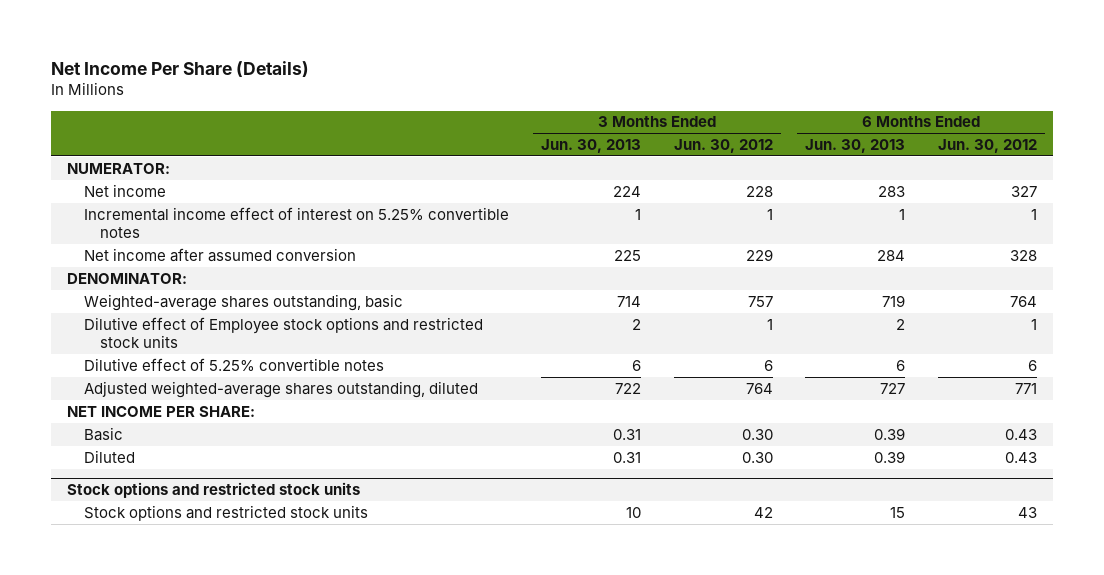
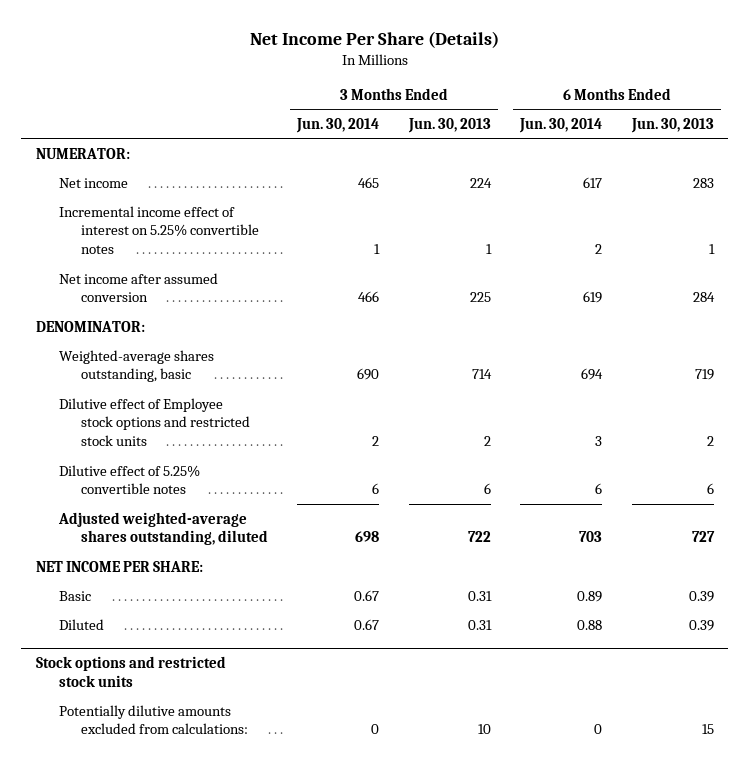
[673,138,773,153] Jun. 30, 2012 -> none
[937,138,1037,153] Jun. 30, 2012 -> none
none -> [296,118,380,134] Jun. 30, 2014
none -> [519,118,603,134] Jun. 30, 2014
[83,504,368,521] Stock options and restricted stock units -> [58,704,249,735] Potentially dilutive amounts excluded from calculations:

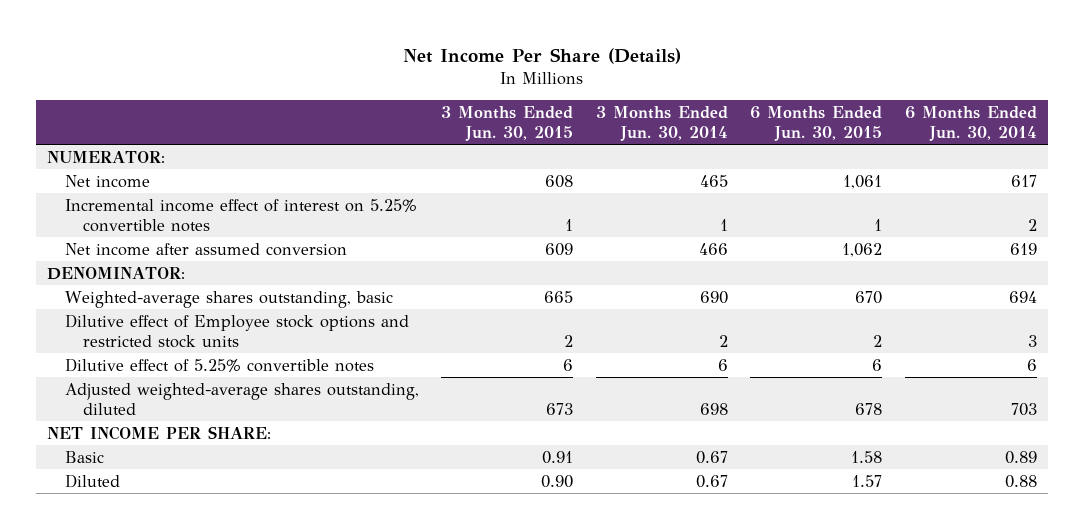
[407,118,491,134] Jun. 30, 2013 -> none
[630,118,714,134] Jun. 30, 2013 -> none
none -> [441,105,574,141] 3 Months Ended Jun. 30, 2015
none -> [750,105,883,141] 6 Months Ended Jun. 30, 2015
[35,656,226,687] Stock options and restricted stock units -> none
[58,704,249,735] Potentially dilutive amounts excluded from calculations: -> none

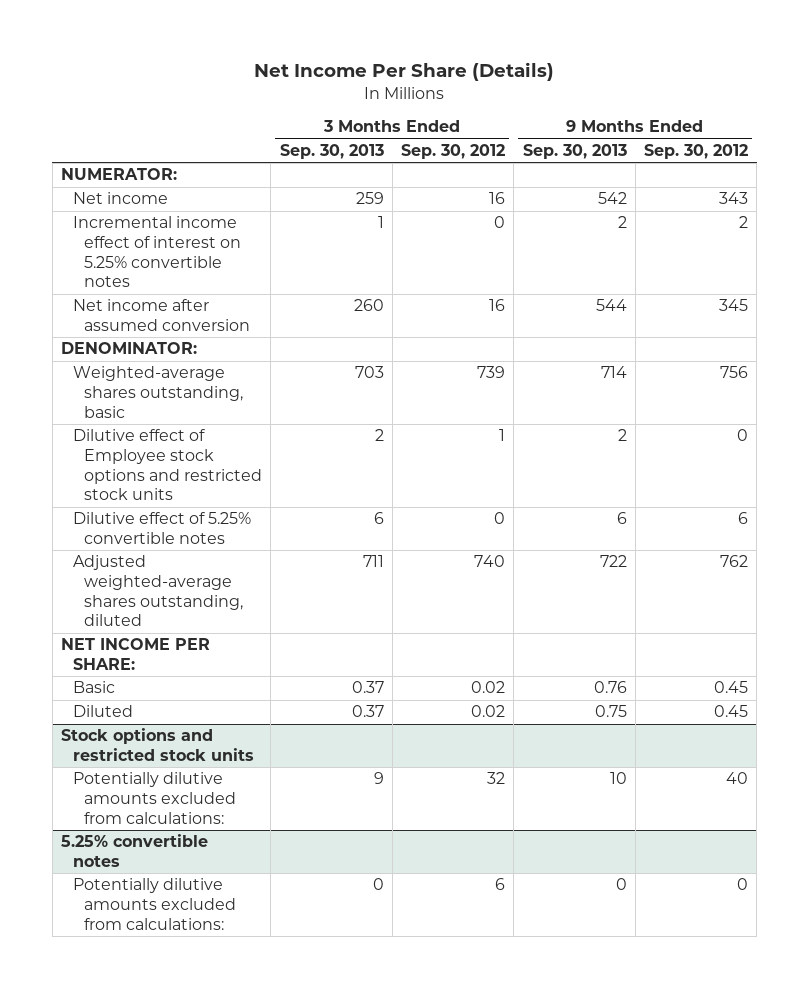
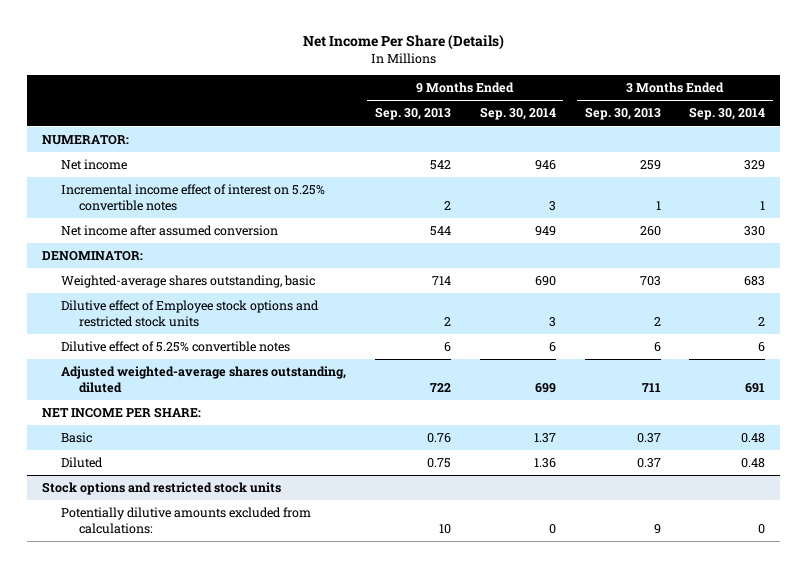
[401,143,506,159] Sep. 30, 2012 -> none
[643,143,748,159] Sep. 30, 2012 -> none
none -> [479,107,556,121] Sep. 30, 2014
none -> [689,107,766,121] Sep. 30, 2014
[60,834,208,868] 5.25% convertible notes -> none
[72,878,237,930] Potentially dilutive amounts excluded from calculations: -> none

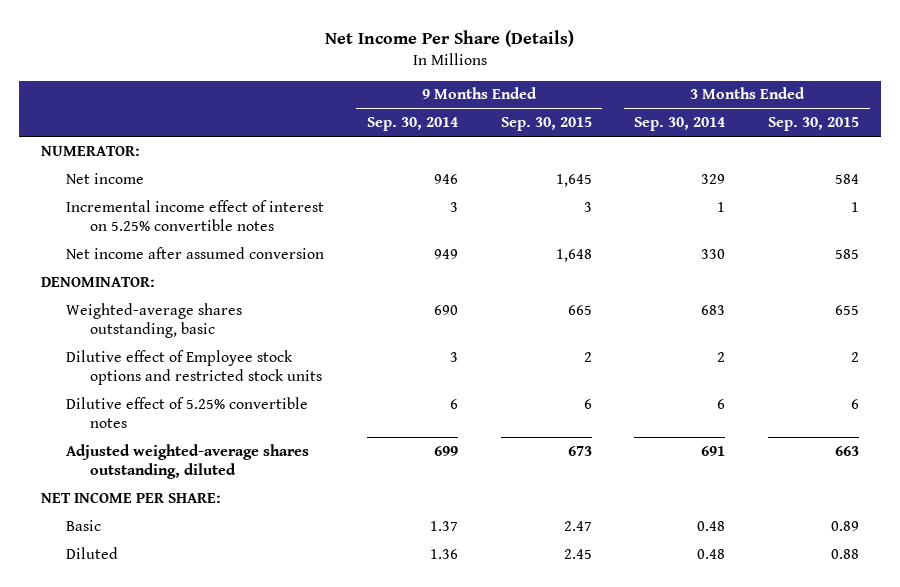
[374,107,451,121] Sep. 30, 2013 -> none
[584,107,661,121] Sep. 30, 2013 -> none
none -> [500,117,592,132] Sep. 30, 2015
none -> [768,117,860,132] Sep. 30, 2015
[41,481,281,495] Stock options and restricted stock units -> none
[60,506,311,534] Potentially dilutive amounts excluded from calculations: -> none

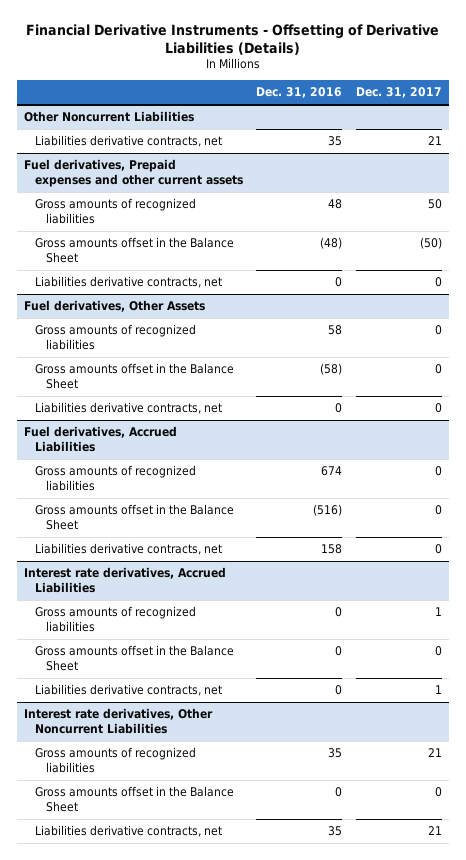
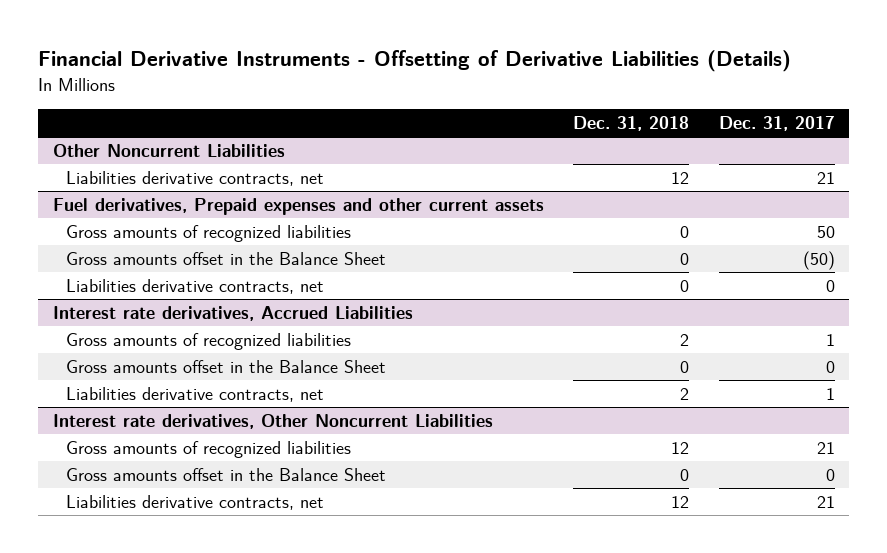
[256,87,343,99] Dec. 31, 2016 -> none
none -> [573,115,690,131] Dec. 31, 2018
[23,300,205,313] Fuel derivatives, Other Assets -> none
[34,324,196,351] Gross amounts of recognized liabilities -> none
[34,363,234,390] Gross amounts offset in the Balance Sheet -> none
[34,402,222,415] Liabilities derivative contracts, net -> none
[23,426,177,453] Fuel derivatives, Accrued Liabilities -> none
[34,465,196,492] Gross amounts of recognized liabilities -> none
[34,504,234,531] Gross amounts offset in the Balance Sheet -> none
[34,543,222,556] Liabilities derivative contracts, net -> none

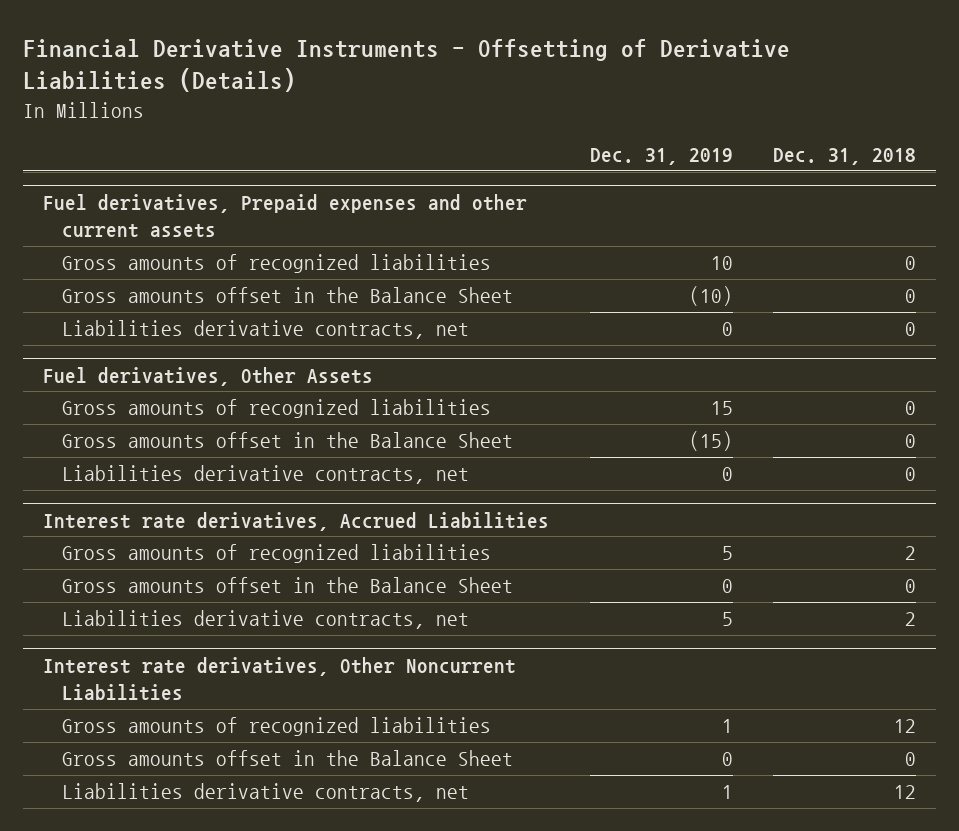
[718,115,835,131] Dec. 31, 2017 -> none
none -> [589,148,733,166] Dec. 31, 2019
[52,144,285,158] Other Noncurrent Liabilities -> none
[66,171,325,187] Liabilities derivative contracts, net -> none
none -> [43,366,374,386] Fuel derivatives, Other Assets
none -> [62,399,492,419] Gross amounts of recognized liabilities
none -> [62,432,514,449] Gross amounts offset in the Balance Sheet
none -> [62,465,470,485] Liabilities derivative contracts, net

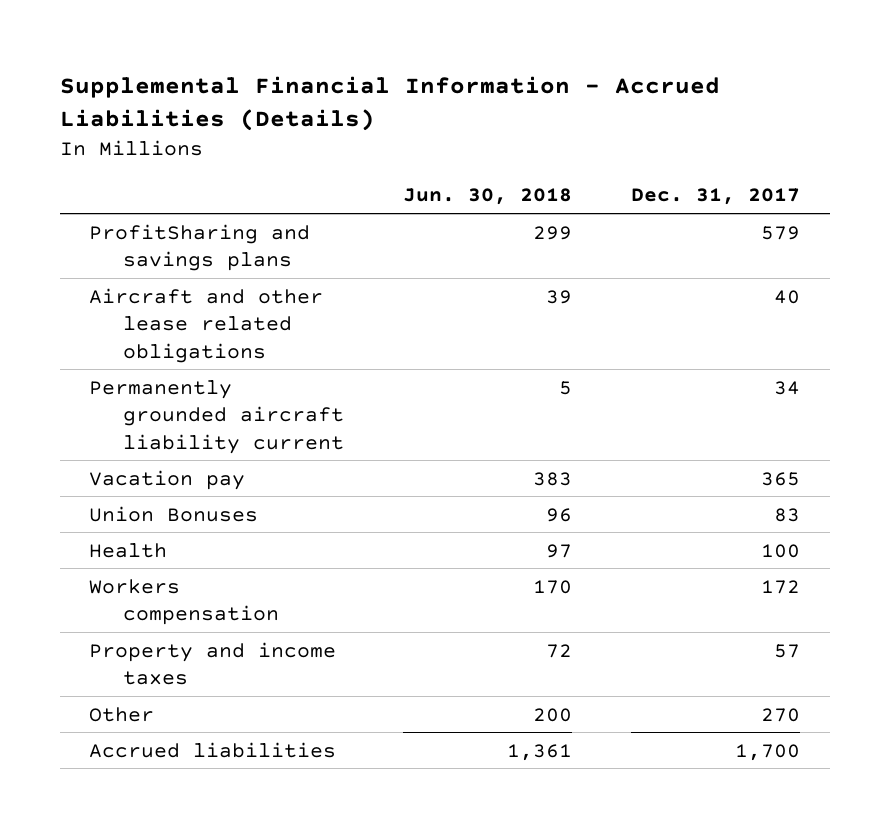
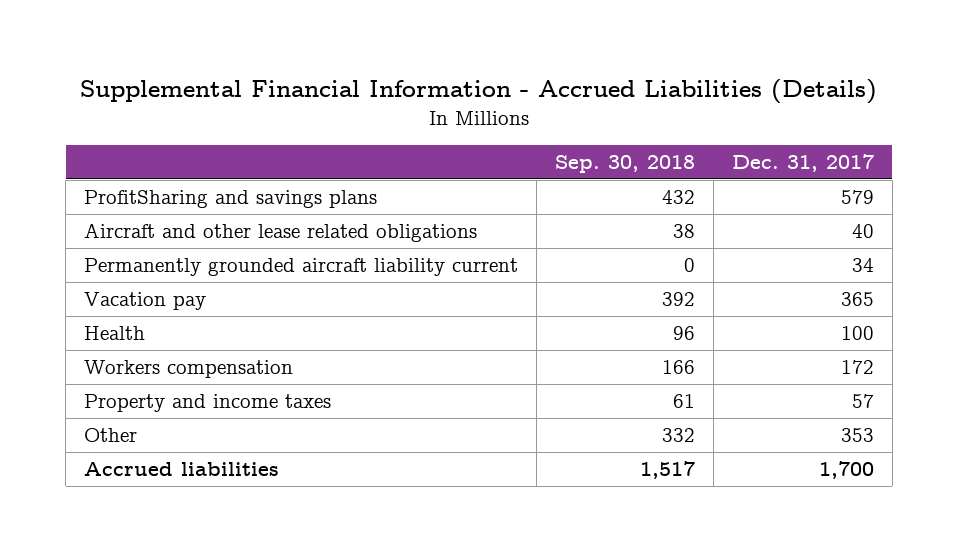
[403,188,573,206] Jun. 30, 2018 -> none
none -> [555,154,696,173] Sep. 30, 2018
[89,505,259,522] Union Bonuses -> none
[761,707,801,722] 270 -> [840,427,874,442] 353

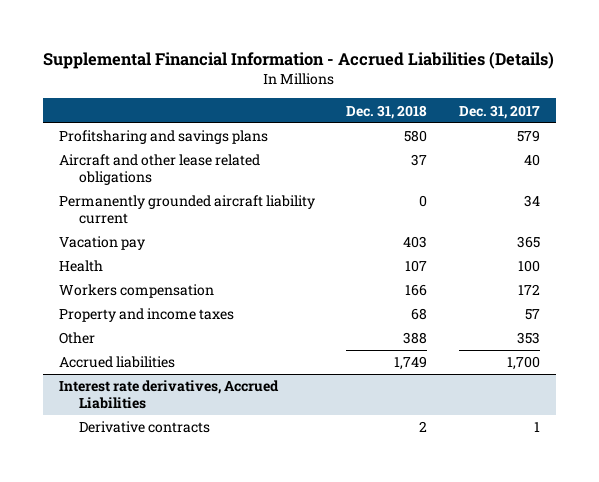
[555,154,696,173] Sep. 30, 2018 -> none
none -> [346,104,428,119] Dec. 31, 2018
[84,189,378,208] ProfitSharing and savings plans -> [58,130,268,145] Profitsharing and savings plans
none -> [58,380,279,410] Interest rate derivatives, Accrued Liabilities
none -> [79,421,211,434] Derivative contracts

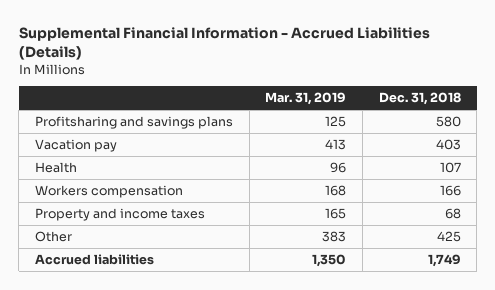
[459,104,541,119] Dec. 31, 2017 -> none
none -> [265,92,347,106] Mar. 31, 2019
[58,154,260,186] Aircraft and other lease related obligations -> none
[58,195,315,225] Permanently grounded aircraft liability current -> none
[403,332,428,345] 388 -> [436,231,461,243] 425
[58,380,279,410] Interest rate derivatives, Accrued Liabilities -> none
[79,421,211,434] Derivative contracts -> none

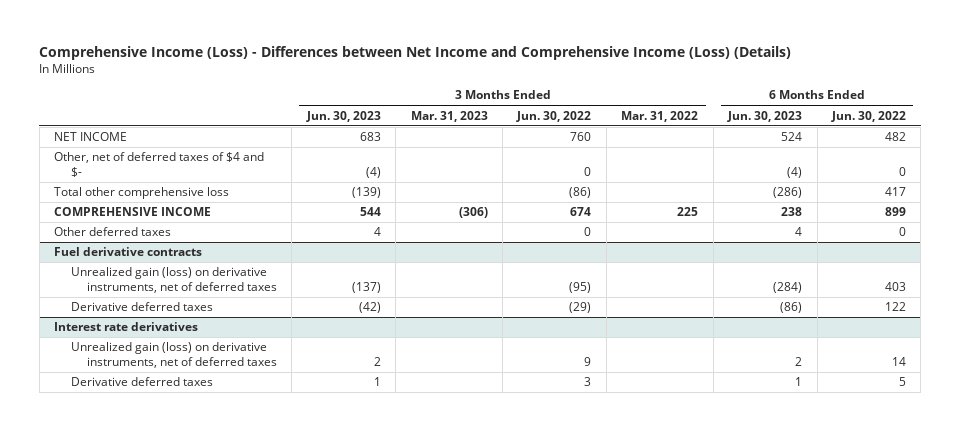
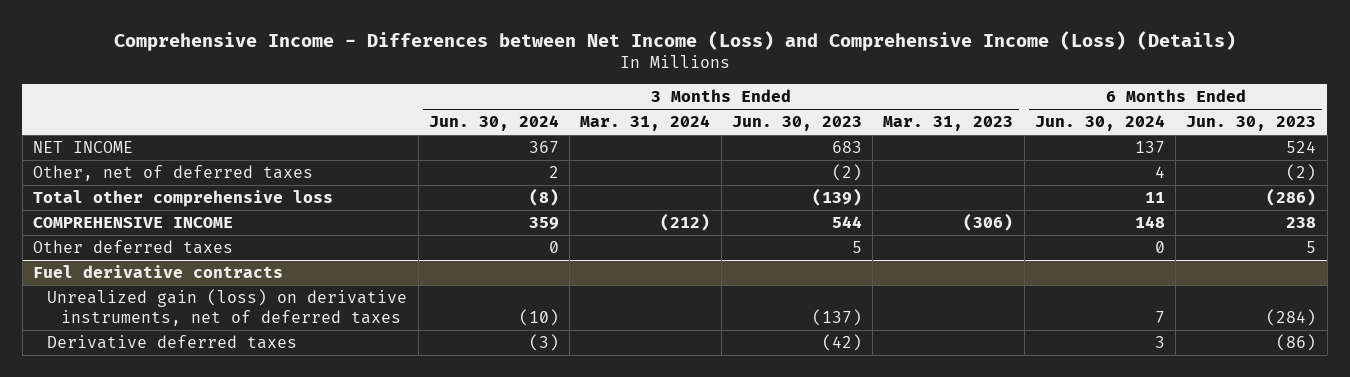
[39,46,792,61] Comprehensive Income (Loss) - Differences between Net Income and Comprehensive Income (Loss) (Details) -> [113,30,1236,51] Comprehensive Income - Differences between Net Income (Loss) and Comprehensive Income (Loss) (Details)
[516,110,592,122] Jun. 30, 2022 -> none
[621,110,699,122] Mar. 31, 2022 -> none
[831,110,907,122] Jun. 30, 2022 -> none
none -> [428,115,559,132] Jun. 30, 2024
none -> [580,115,711,132] Mar. 31, 2024
none -> [1034,115,1165,132] Jun. 30, 2024
[54,152,265,178] Other, net of deferred taxes of $4 and $- -> [33,165,314,182] Other, net of deferred taxes
[365,167,381,179] (4) -> [831,164,862,182] (2)
[787,167,803,179] (4) -> [1286,164,1317,182] (2)
[373,227,381,237] 4 -> [851,241,862,254] 5
[795,227,803,237] 4 -> [1306,241,1317,254] 5
[54,322,199,332] Interest rate derivatives -> none
[70,342,277,369] Unrealized gain (loss) on derivative instruments, net of deferred taxes -> none
[70,377,213,387] Derivative deferred taxes -> none

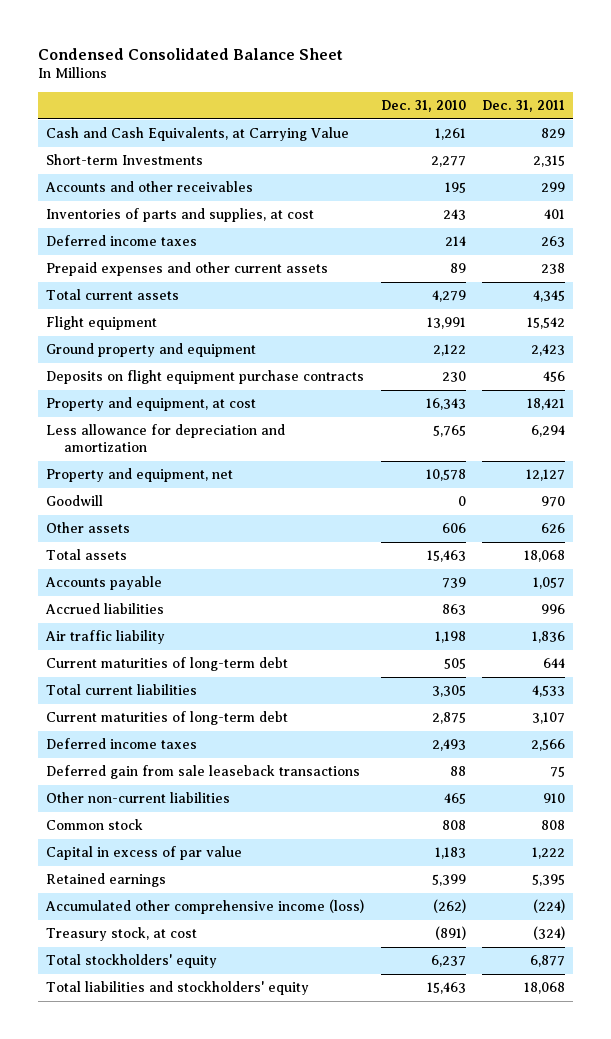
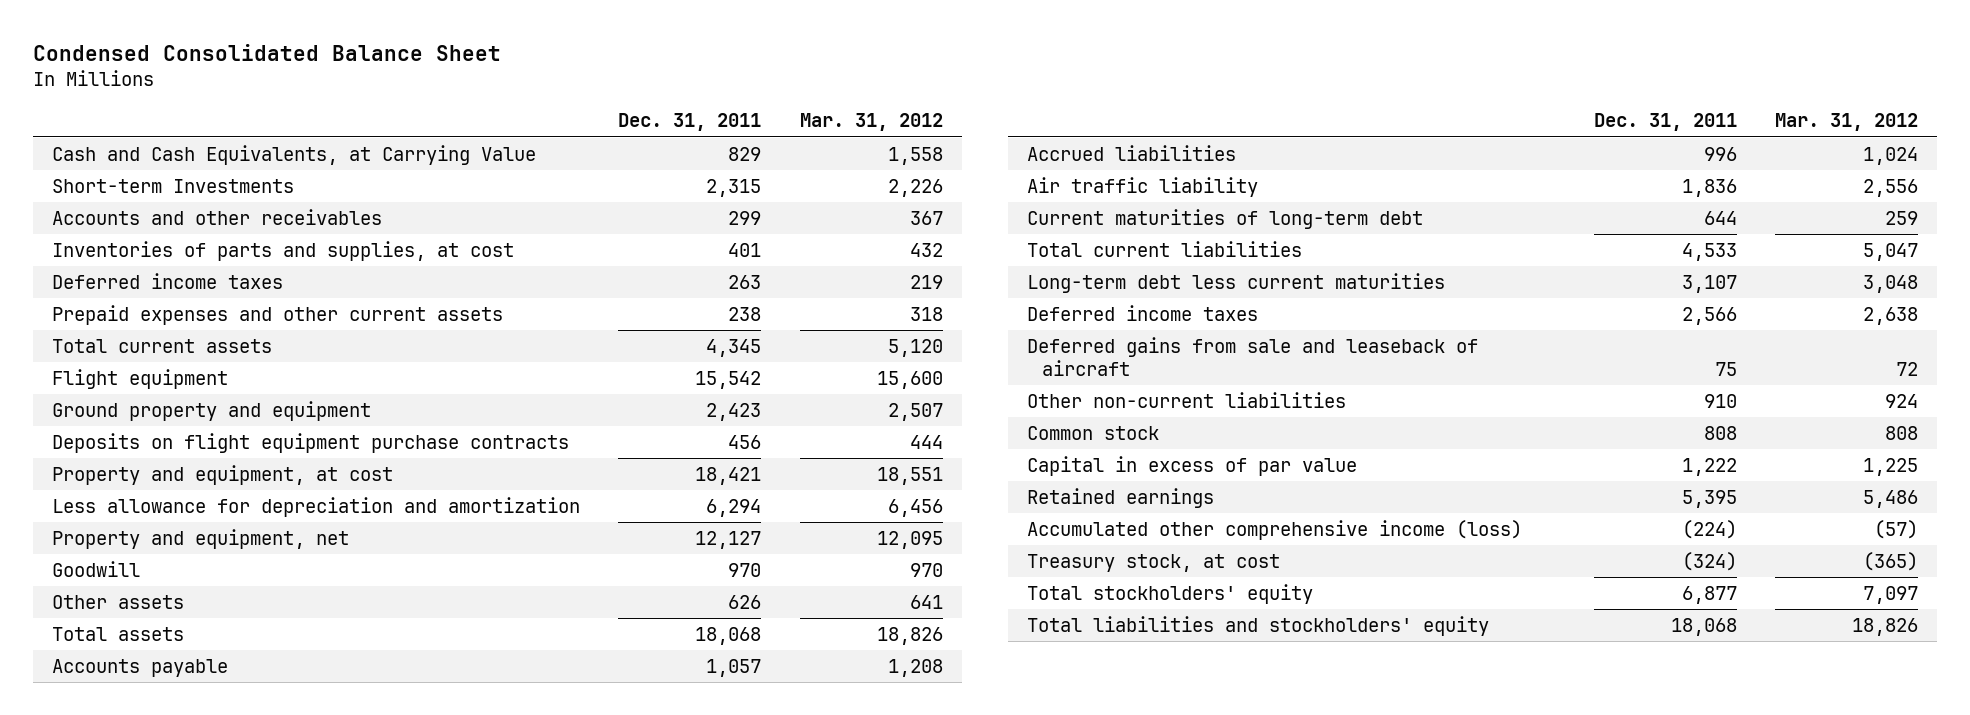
[380,100,466,113] Dec. 31, 2010 -> none
none -> [799,113,943,132] Mar. 31, 2012
[46,711,289,726] Current maturities of long-term debt -> [1027,272,1446,293] Long-term debt less current maturities
[46,765,361,780] Deferred gain from sale leaseback transactions -> [1027,336,1479,376] Deferred gains from sale and leaseback of aircraft

